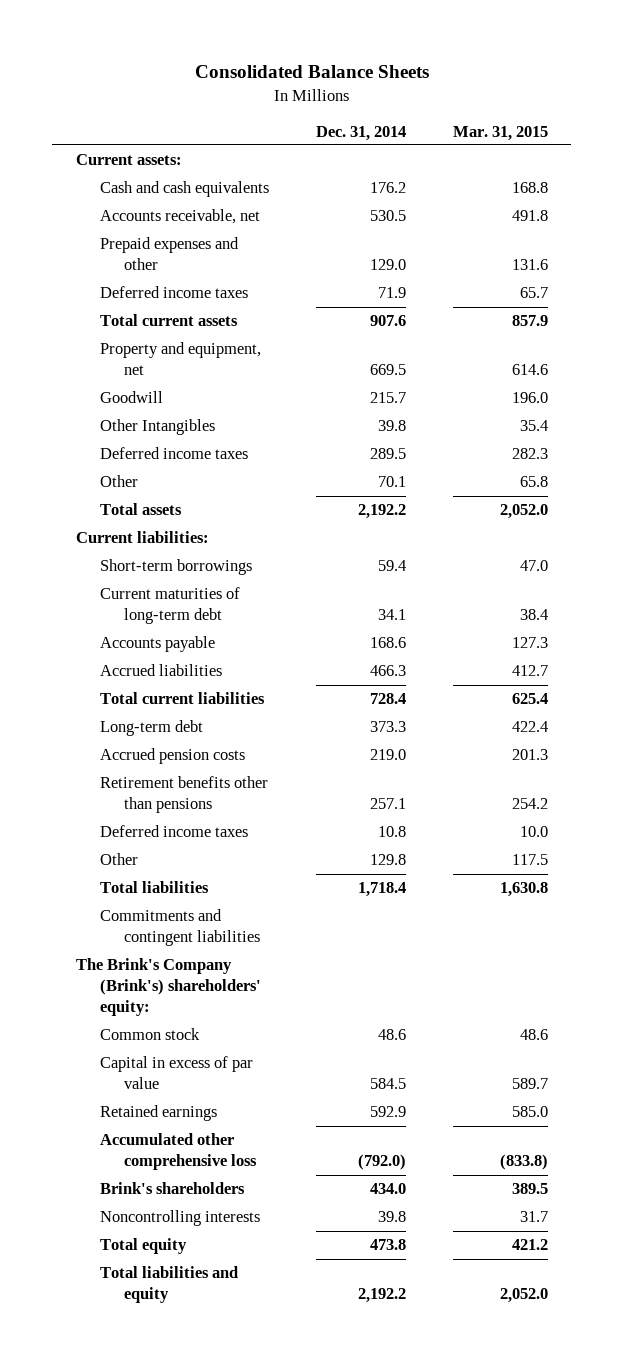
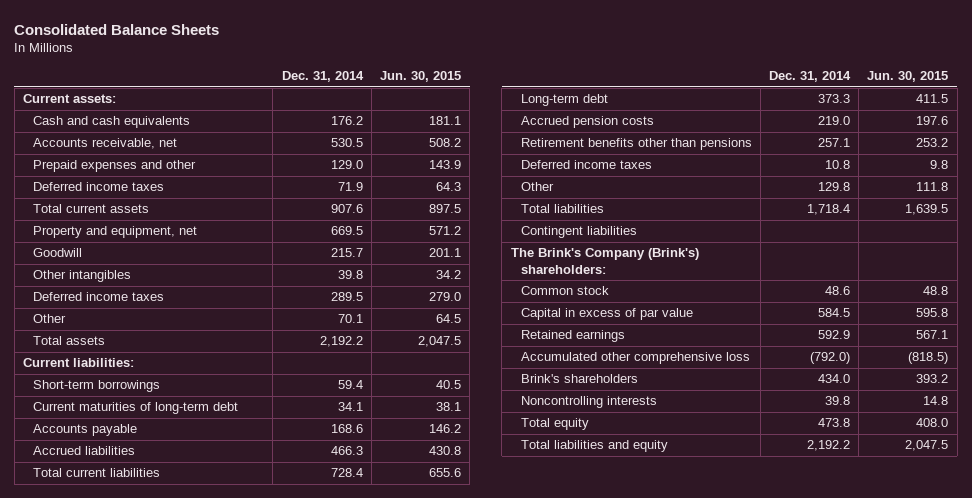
[452,125,548,141] Mar. 31, 2015 -> none
none -> [379,71,461,83] Jun. 30, 2015
[99,419,215,436] Other Intangibles -> [33,270,132,283] Other intangibles
[99,909,261,947] Commitments and contingent liabilities -> [520,226,637,239] Contingent liabilities
[75,958,261,1017] The Brink's Company (Brink's) shareholders' equity: -> [510,248,699,274] The Brink's Company (Brink's) shareholders:

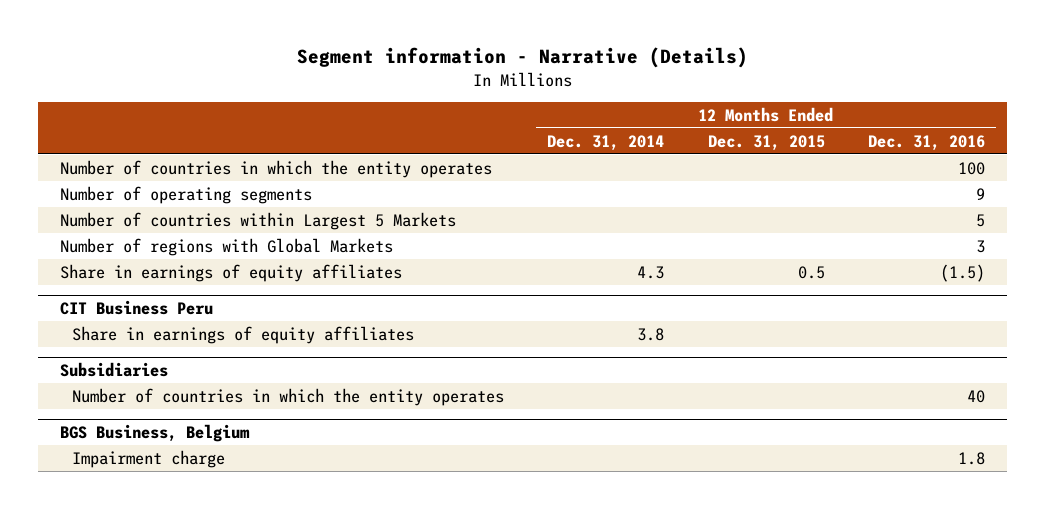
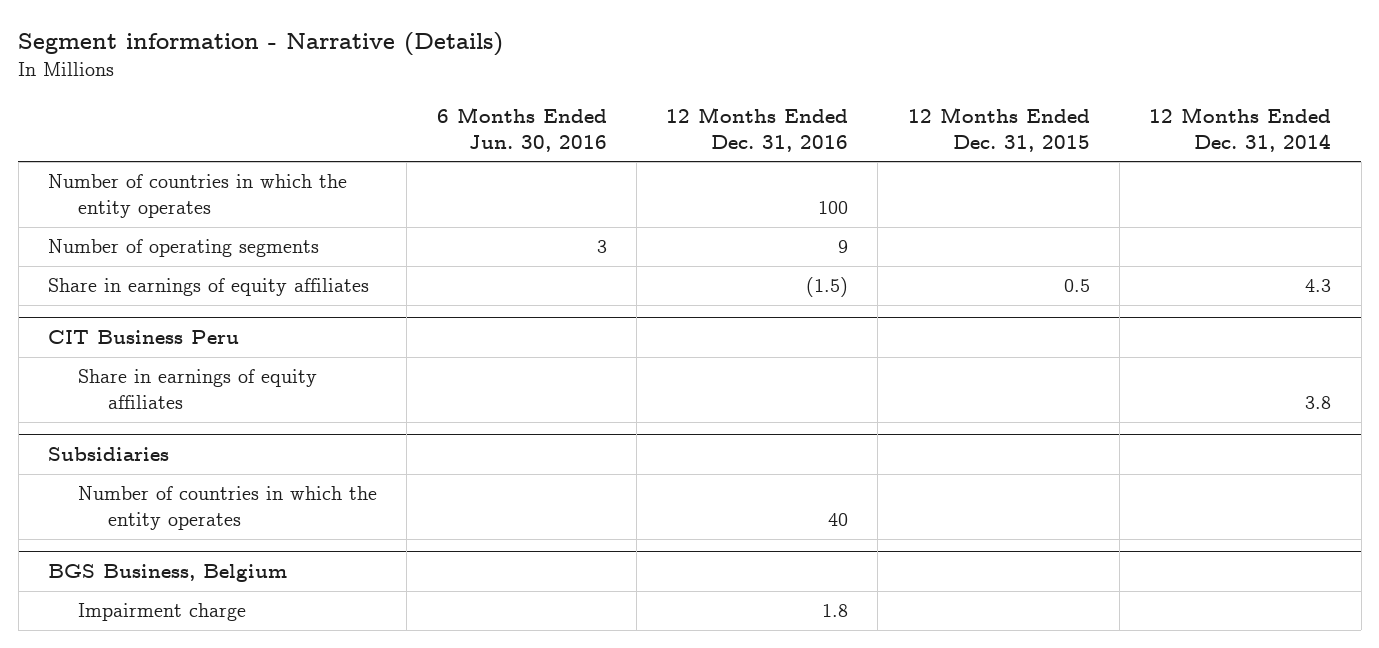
none -> [436,106,607,152] 6 Months Ended Jun. 30, 2016
[59,211,456,230] Number of countries within Largest 5 Markets -> none
[59,237,393,256] Number of regions with Global Markets -> none

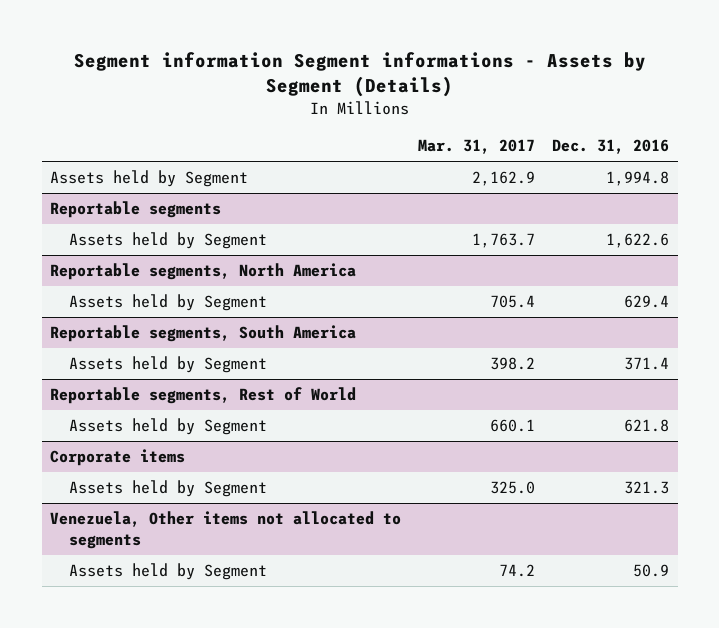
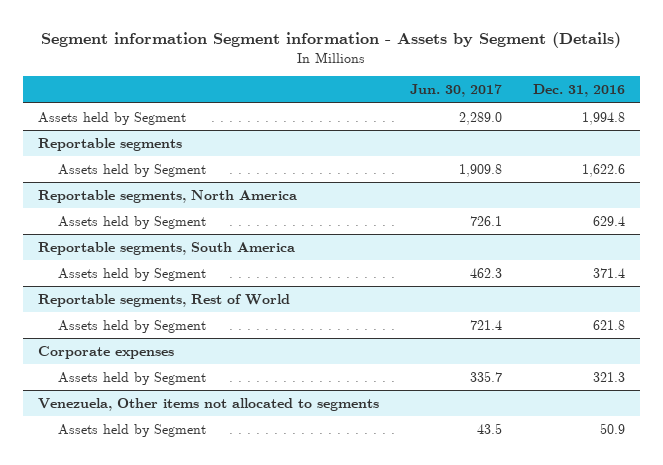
[73,51,646,98] Segment information Segment informations - Assets by Segment (Details) -> [41,31,622,48] Segment information Segment information - Assets by Segment (Details)
[418,139,536,155] Mar. 31, 2017 -> none
none -> [409,84,502,98] Jun. 30, 2017
[50,449,186,467] Corporate items -> [38,345,175,359] Corporate expenses

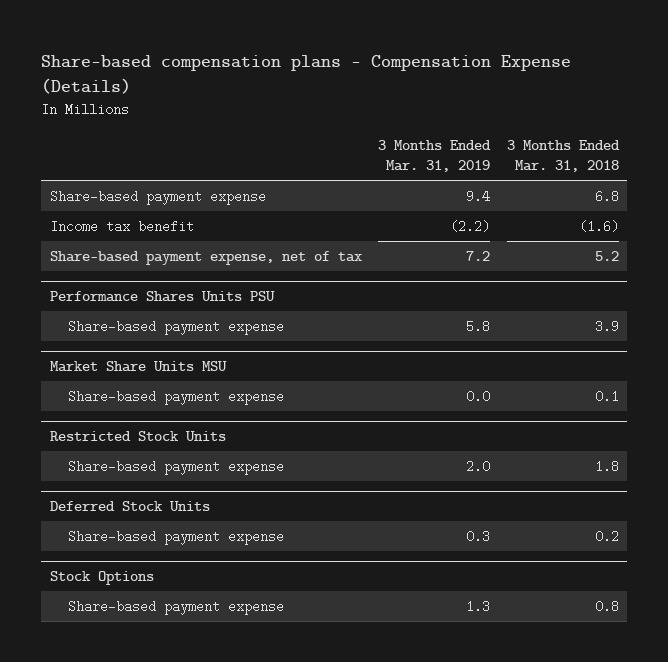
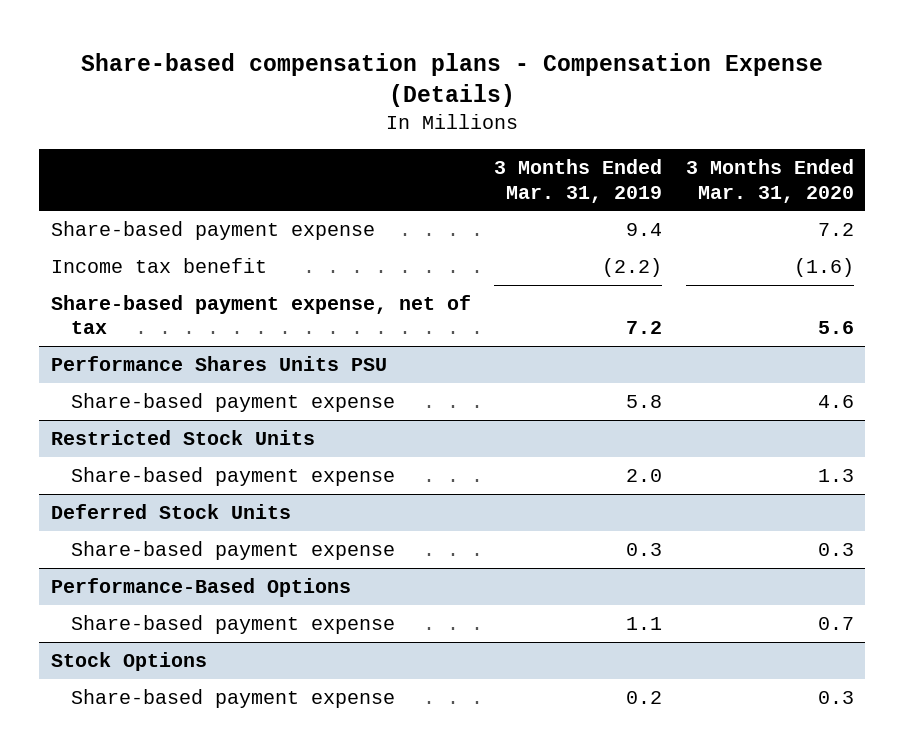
[506,139,620,173] 3 Months Ended Mar. 31, 2018 -> none
none -> [685,159,854,203] 3 Months Ended Mar. 31, 2020
[49,361,227,373] Market Share Units MSU -> none
[68,389,285,405] Share-based payment expense -> none
none -> [51,578,352,598] Performance-Based Options
none -> [70,615,395,635] Share-based payment expense
[466,599,491,613] 1.3 -> [626,691,663,705] 0.2

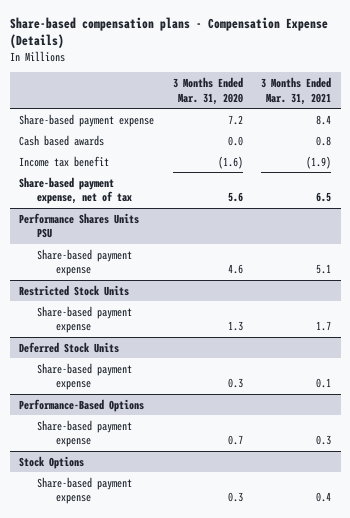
[494,159,663,203] 3 Months Ended Mar. 31, 2019 -> none
none -> [261,77,332,105] 3 Months Ended Mar. 31, 2021
none -> [19,134,105,146] Cash based awards

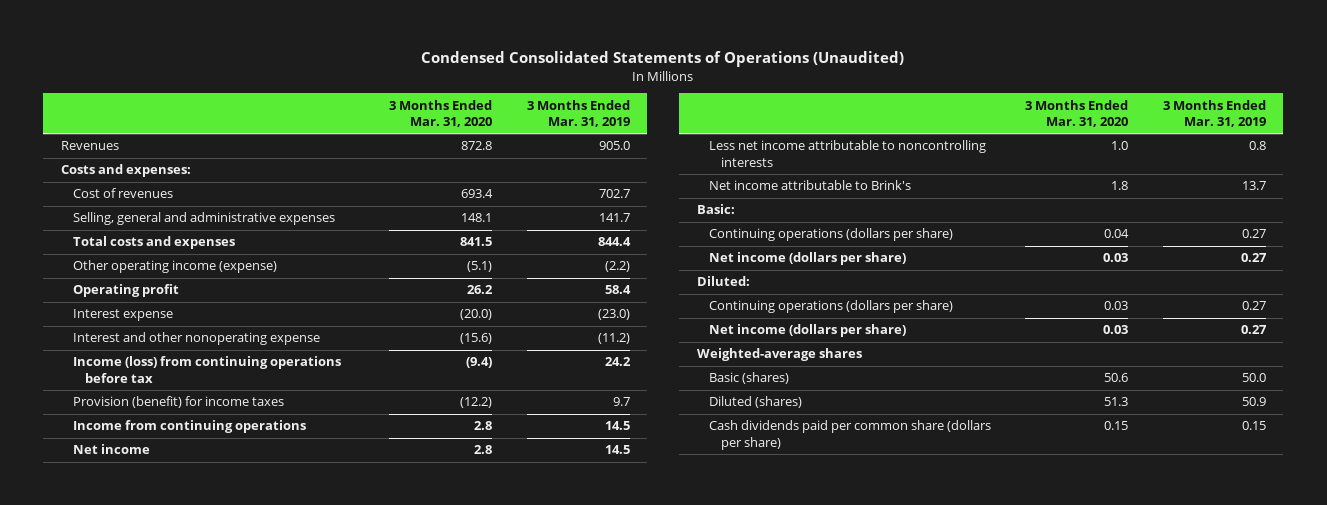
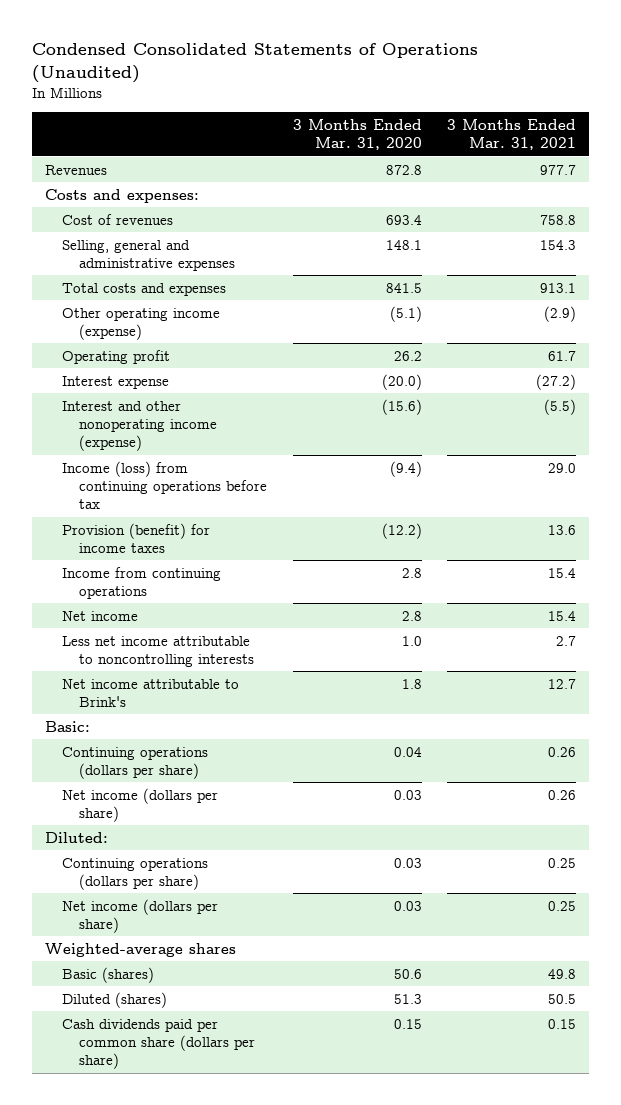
[526,99,630,127] 3 Months Ended Mar. 31, 2019 -> none
none -> [447,119,577,151] 3 Months Ended Mar. 31, 2021
[72,332,320,346] Interest and other nonoperating expense -> [62,400,218,451] Interest and other nonoperating income (expense)

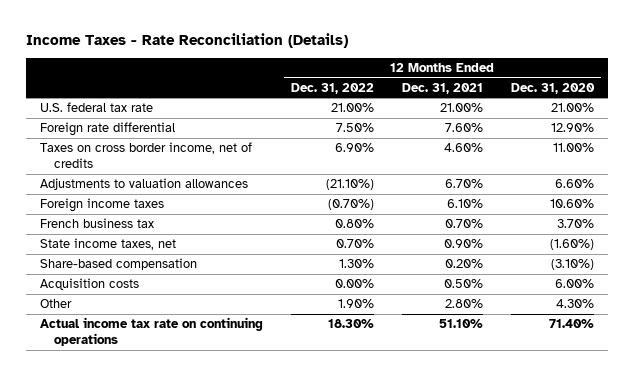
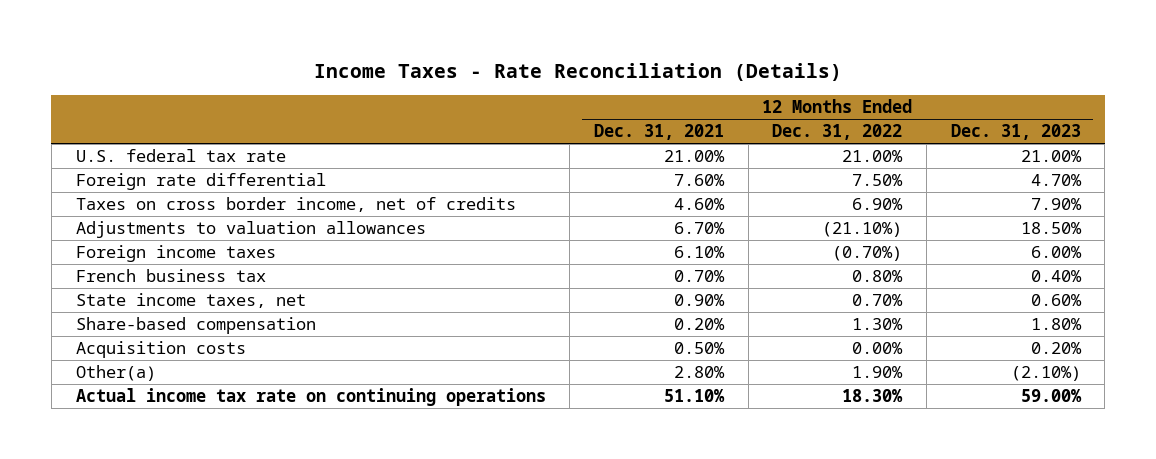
[510,82,595,94] Dec. 31, 2020 -> none
none -> [950,124,1081,141] Dec. 31, 2023
[39,299,72,309] Other -> [75,365,156,382] Other(a)

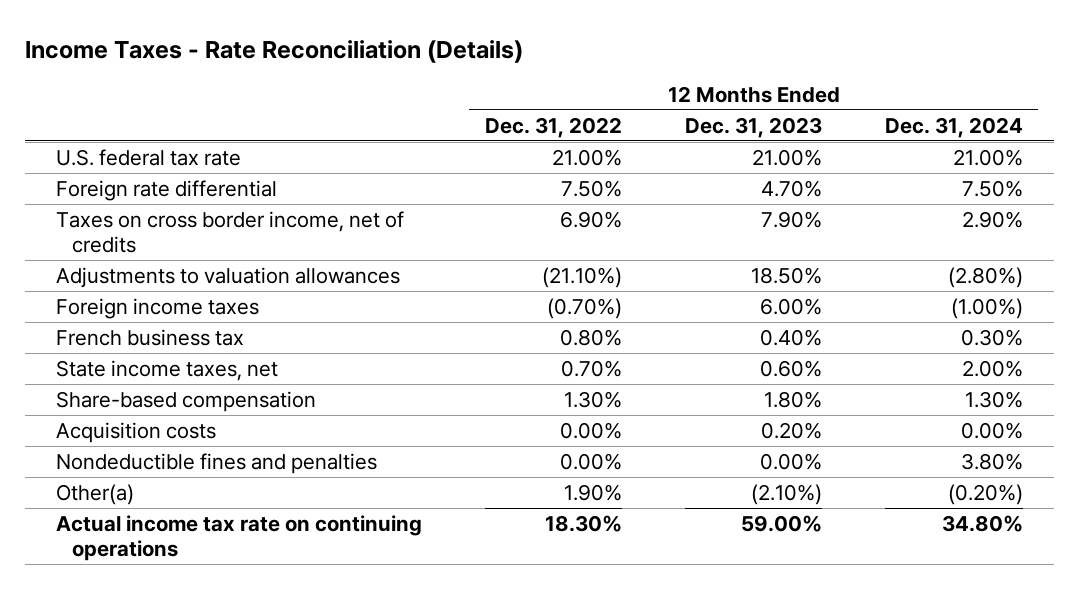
[593,124,724,141] Dec. 31, 2021 -> none
none -> [884,116,1023,138] Dec. 31, 2024
none -> [56,452,378,474] Nondeductible fines and penalties

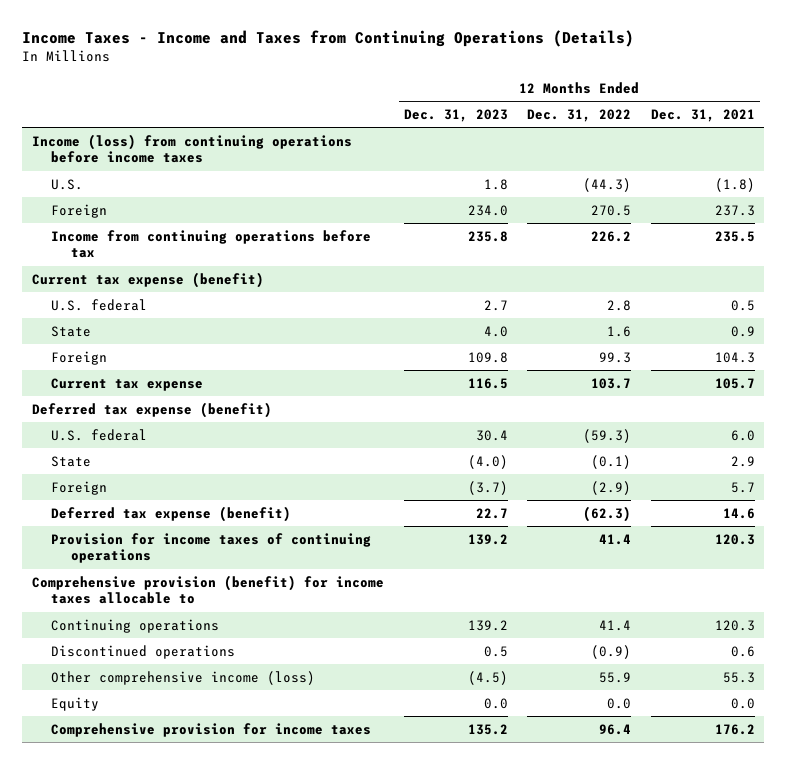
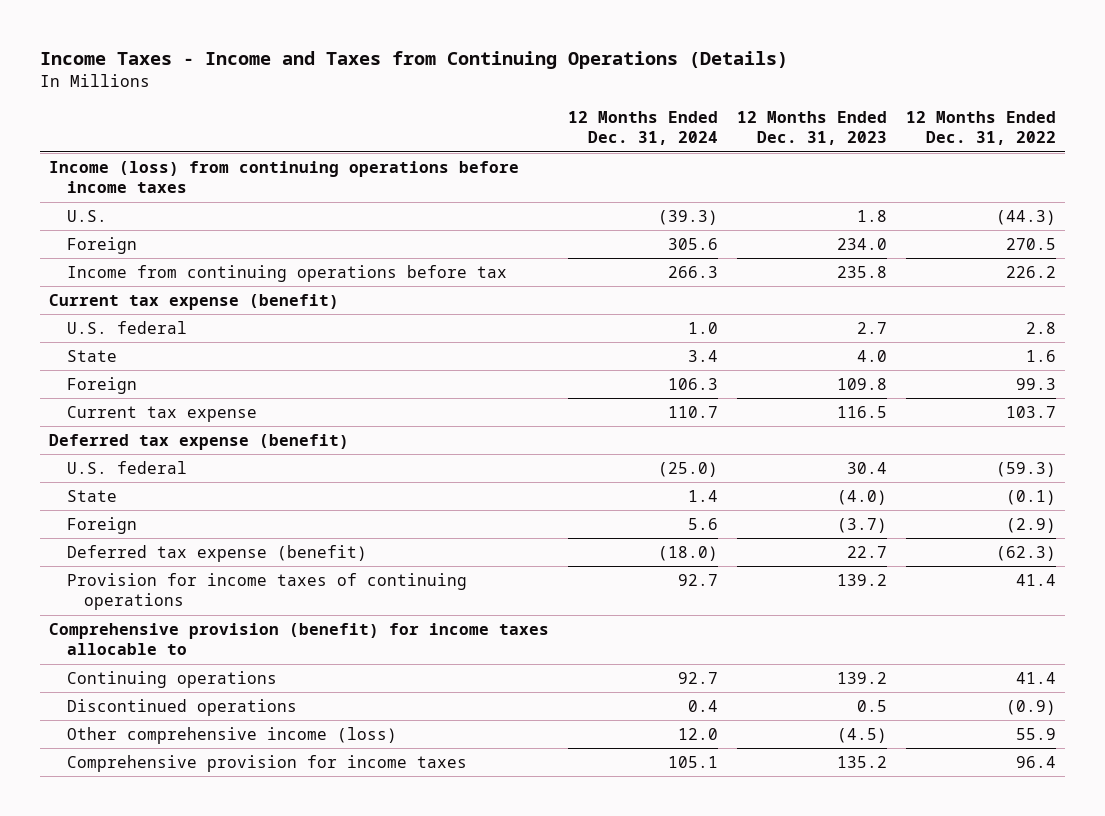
[650,108,755,122] Dec. 31, 2021 -> none
none -> [567,110,718,146] 12 Months Ended Dec. 31, 2024
[51,696,100,711] Equity -> none

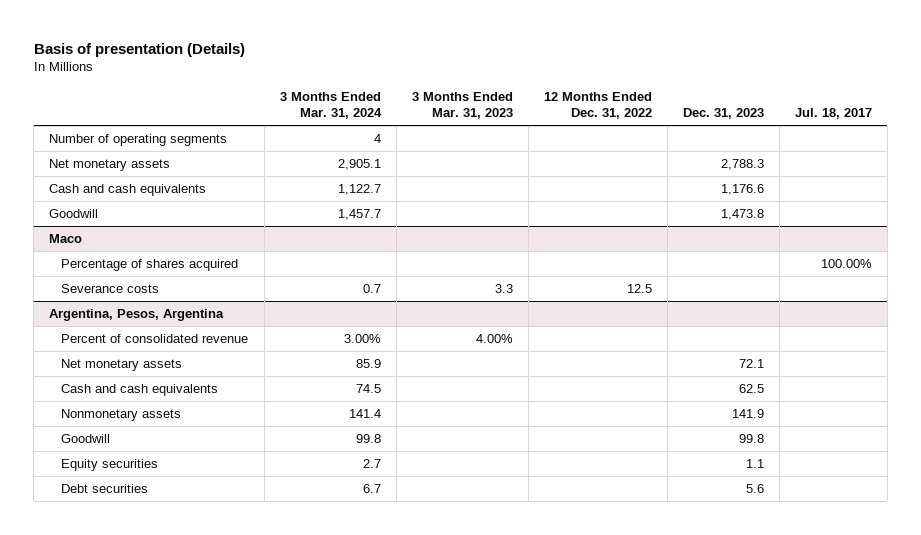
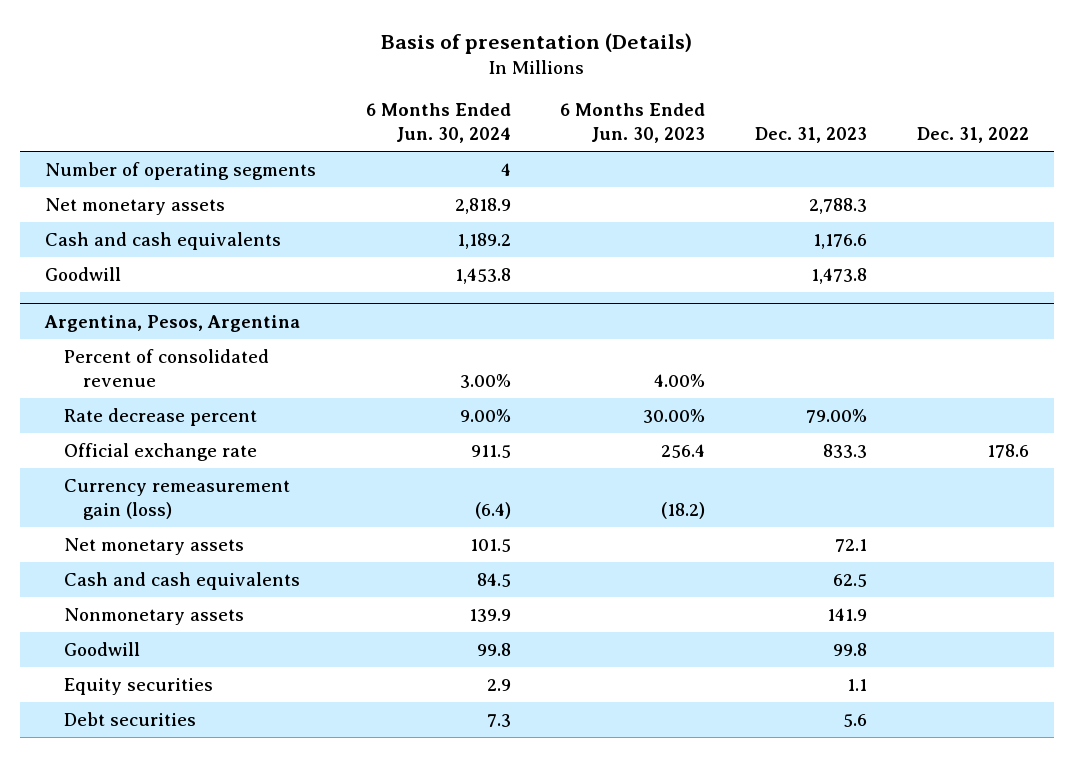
[279,92,382,120] 3 Months Ended Mar. 31, 2024 -> none
[411,92,513,120] 3 Months Ended Mar. 31, 2023 -> none
[543,92,652,120] 12 Months Ended Dec. 31, 2022 -> none
[794,108,872,120] Jul. 18, 2017 -> none
none -> [365,103,511,144] 6 Months Ended Jun. 30, 2024
none -> [560,103,706,144] 6 Months Ended Jun. 30, 2023
none -> [917,127,1030,144] Dec. 31, 2022
[49,233,83,243] Maco -> none
[61,258,239,271] Percentage of shares acquired -> none
[61,283,160,293] Severance costs -> none
none -> [63,408,257,427] Rate decrease percent
none -> [63,443,257,462] Official exchange rate
none -> [63,479,290,520] Currency remeasurement gain (loss)

